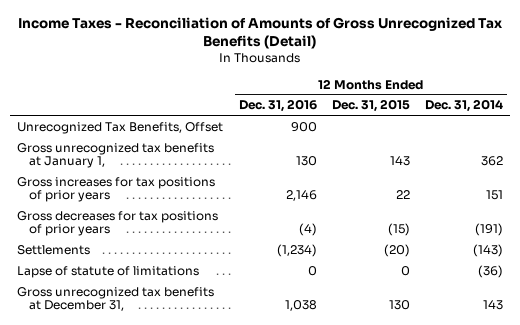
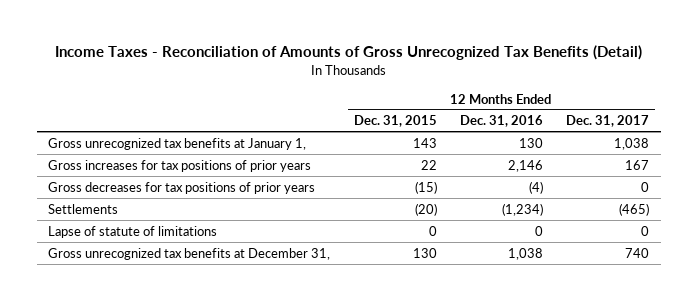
[424,99,503,113] Dec. 31, 2014 -> none
none -> [566,115,650,128] Dec. 31, 2017
[17,121,224,134] Unrecognized Tax Benefits, Offset -> none

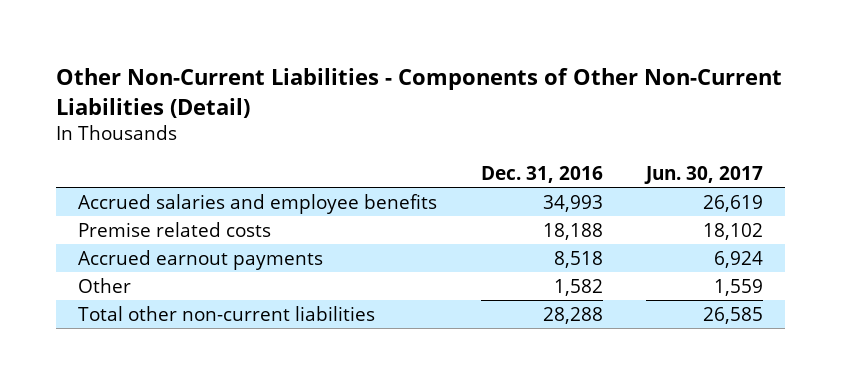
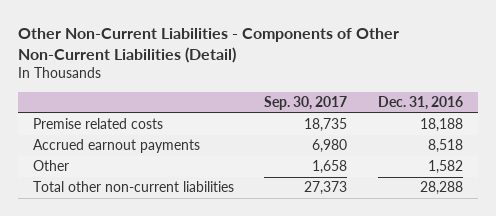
[644,165,764,184] Jun. 30, 2017 -> none
none -> [264,96,348,111] Sep. 30, 2017
[77,193,437,214] Accrued salaries and employee benefits -> none

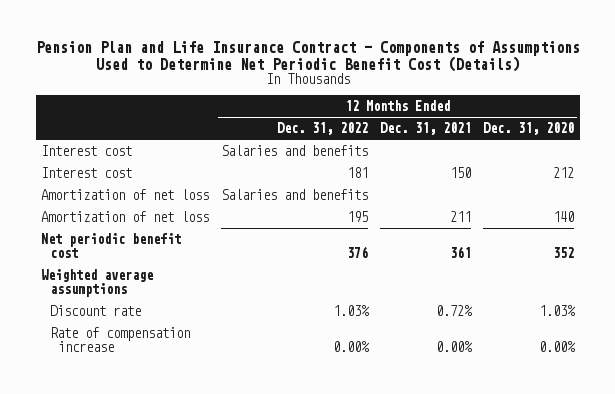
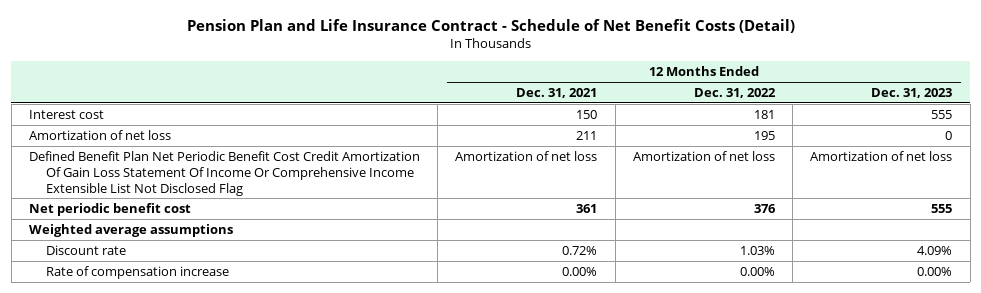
[35,40,580,72] Pension Plan and Life Insurance Contract - Components of Assumptions Used to Determine Net Periodic Benefit Cost (Details) -> [186,19,795,34] Pension Plan and Life Insurance Contract - Schedule of Net Benefit Costs (Detail)
[482,122,574,136] Dec. 31, 2020 -> none
none -> [871,88,953,99] Dec. 31, 2023
[41,145,133,157] Interest cost -> none
[41,189,210,201] Amortization of net loss -> none
none -> [28,150,420,196] Defined Benefit Plan Net Periodic Benefit Cost Credit Amortization Of Gain Loss Statement Of Income Or Comprehensive Income Extensible List Not Disclosed Flag

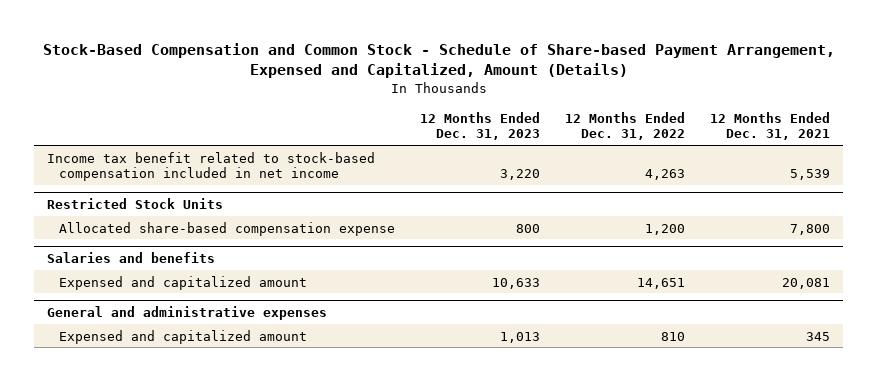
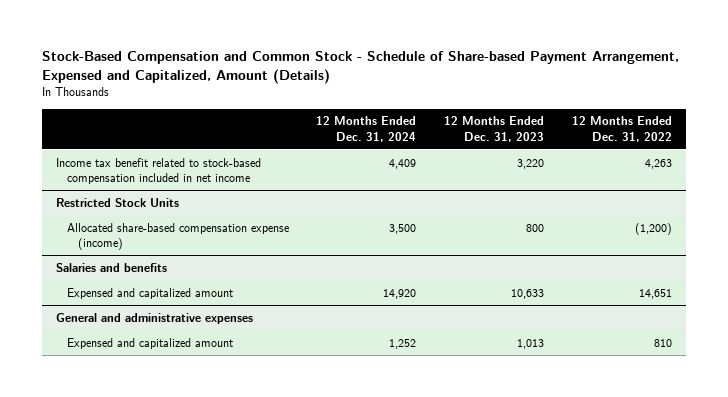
[710,111,831,141] 12 Months Ended Dec. 31, 2021 -> none
none -> [316,116,417,142] 12 Months Ended Dec. 31, 2024
[58,221,395,236] Allocated share-based compensation expense -> [66,222,289,251] Allocated share-based compensation expense (income)
[645,223,686,235] 1,200 -> [635,222,673,235] (1,200)

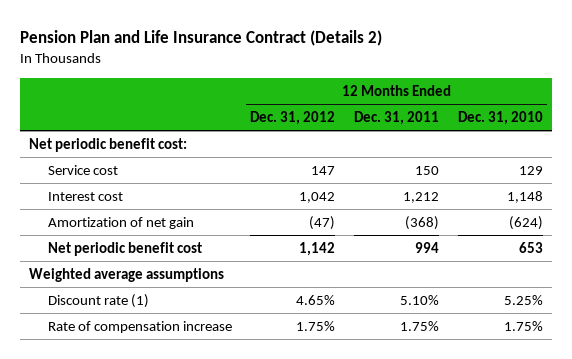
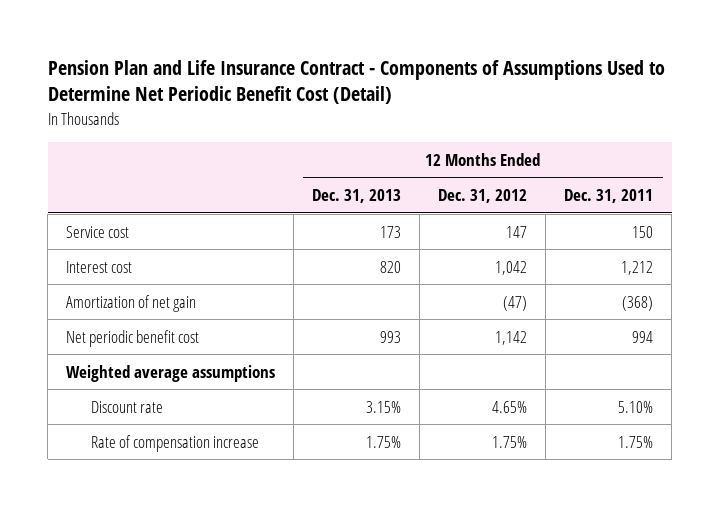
[19,29,382,46] Pension Plan and Life Insurance Contract (Details 2) -> [47,59,665,105] Pension Plan and Life Insurance Contract - Components of Assumptions Used to Determine Net Periodic Benefit Cost (Detail)
[457,111,543,126] Dec. 31, 2010 -> none
none -> [312,189,402,204] Dec. 31, 2013
[29,138,188,153] Net periodic benefit cost: -> none
[47,294,149,309] Discount rate (1) -> [91,400,164,413] Discount rate

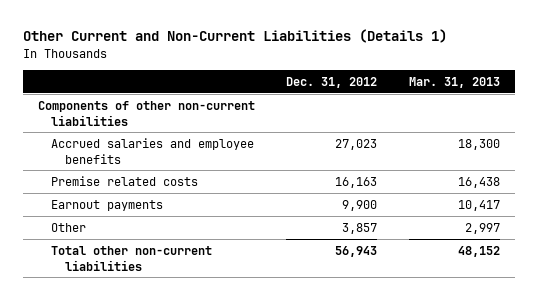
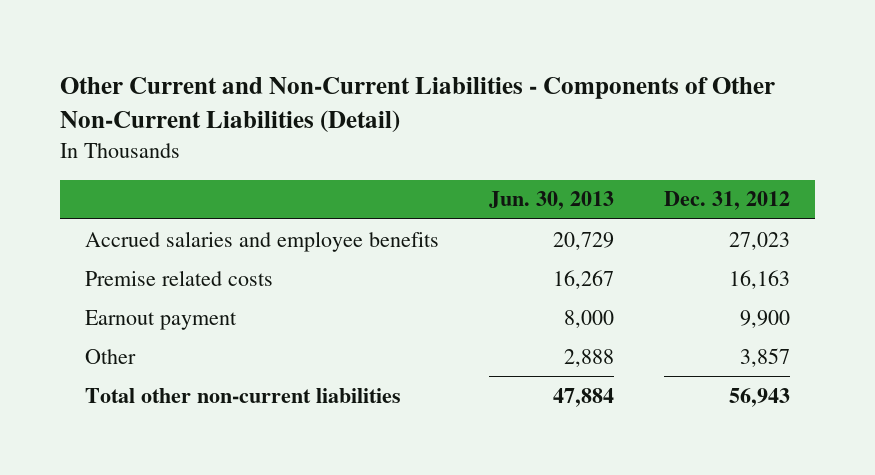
[22,29,447,44] Other Current and Non-Current Liabilities (Details 1) -> [60,77,776,134] Other Current and Non-Current Liabilities - Components of Other Non-Current Liabilities (Detail)
[408,76,500,88] Mar. 31, 2013 -> none
none -> [489,191,615,211] Jun. 30, 2013
[38,100,256,126] Components of other non-current liabilities -> none
[51,199,164,211] Earnout payments -> [85,309,238,330] Earnout payment

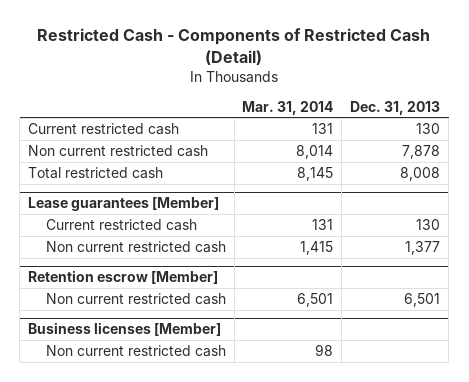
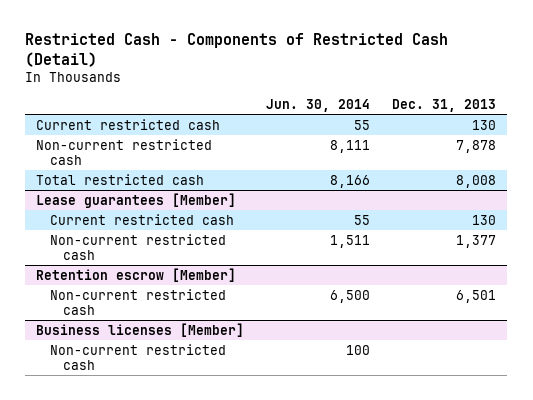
[242,100,334,115] Mar. 31, 2014 -> none
none -> [266,99,371,113] Jun. 30, 2014
[28,144,209,157] Non current restricted cash -> [36,138,213,165] Non-current restricted cash
[45,240,226,253] Non current restricted cash -> [49,233,226,260] Non-current restricted cash
[45,292,226,305] Non current restricted cash -> [49,288,226,315] Non-current restricted cash
[45,344,226,357] Non current restricted cash -> [49,343,226,370] Non-current restricted cash

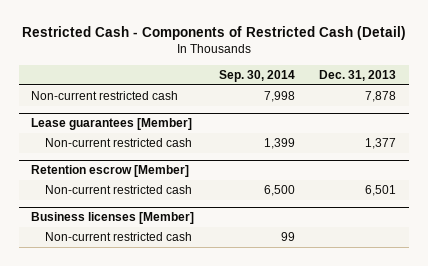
[266,99,371,113] Jun. 30, 2014 -> none
none -> [218,70,295,83] Sep. 30, 2014
[36,118,221,130] Current restricted cash -> none
[36,173,205,185] Total restricted cash -> none
[49,213,234,225] Current restricted cash -> none

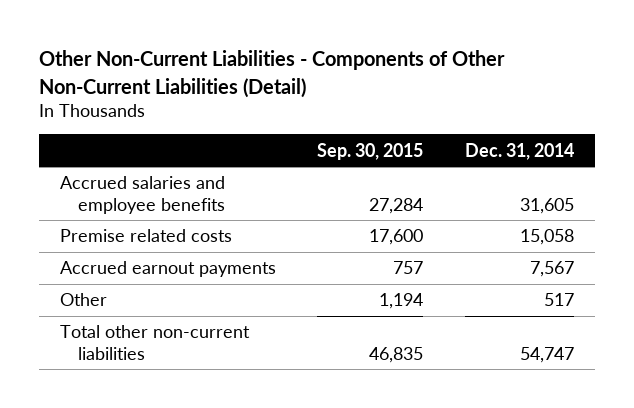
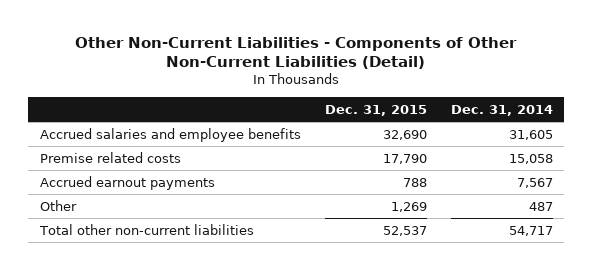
[317,142,424,160] Sep. 30, 2015 -> none
none -> [324,104,427,116] Dec. 31, 2015
[543,293,574,307] 517 -> [528,201,553,211] 487
[519,346,574,363] 54,747 -> [508,225,553,236] 54,717

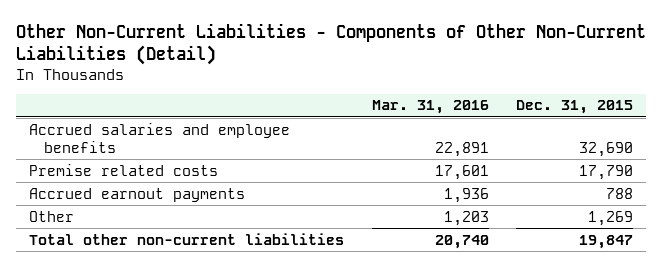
[450,104,553,116] Dec. 31, 2014 -> none
none -> [371,100,489,115] Mar. 31, 2016
[382,225,427,236] 52,537 -> [578,234,633,249] 19,847

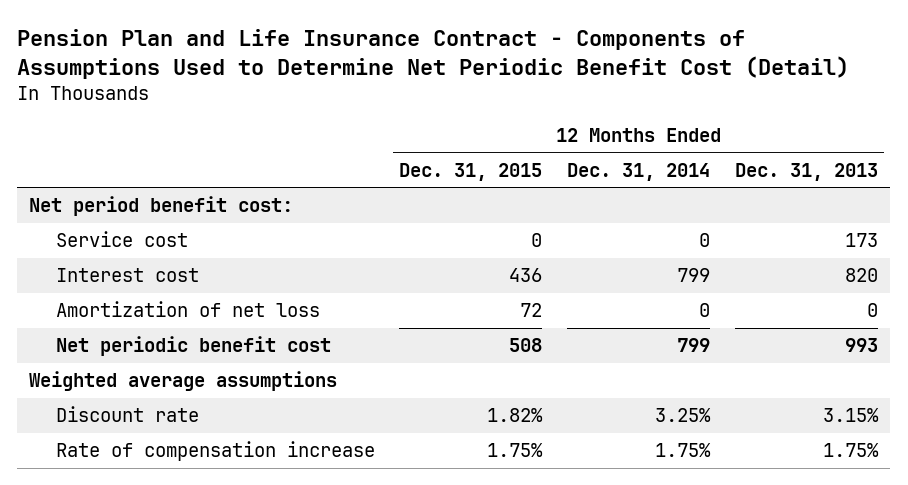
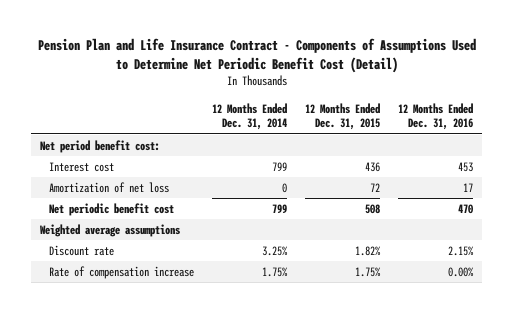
[735,162,879,181] Dec. 31, 2013 -> none
none -> [398,102,474,131] 12 Months Ended Dec. 31, 2016
[55,231,188,248] Service cost -> none

